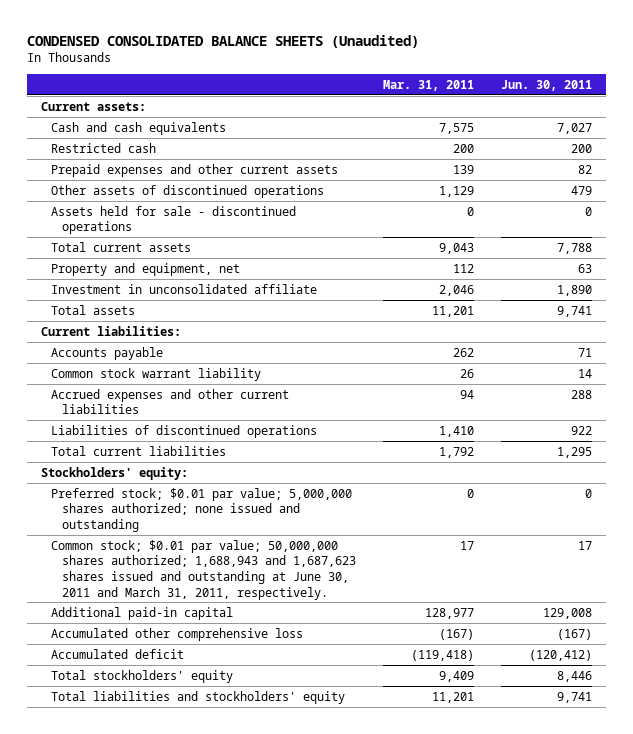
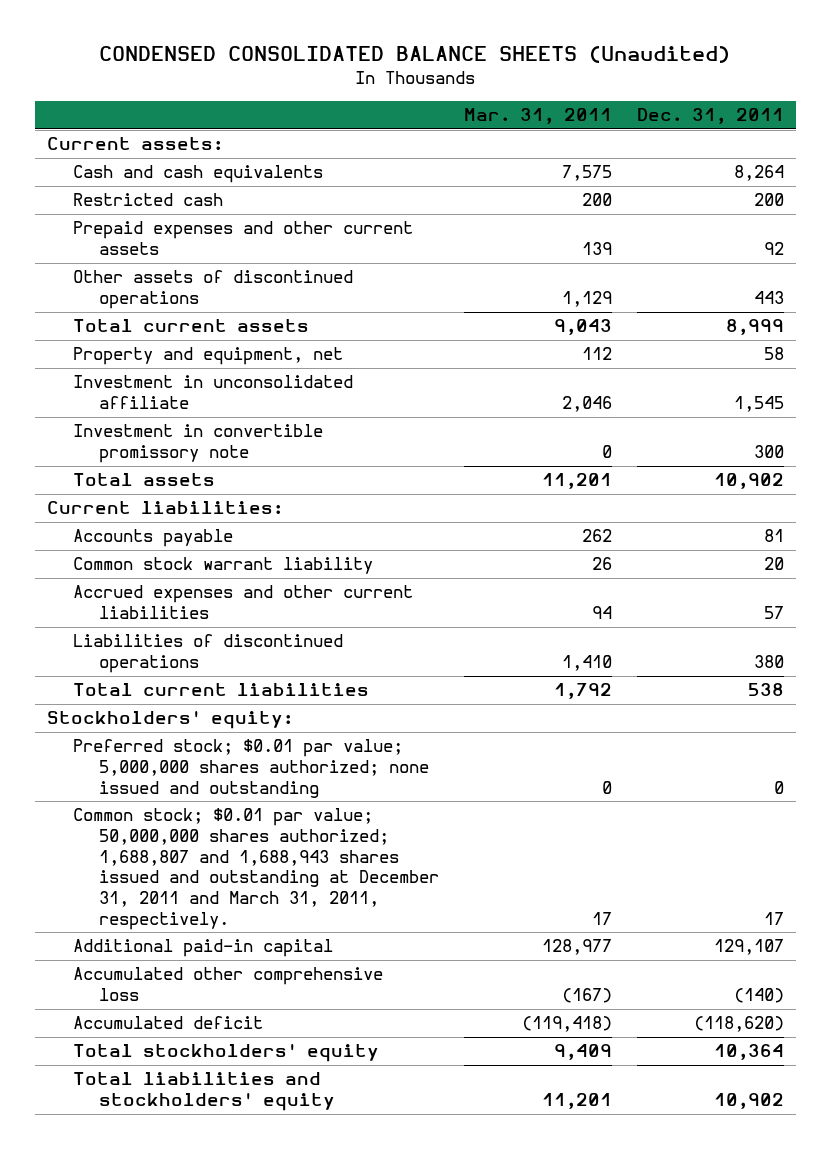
[501,79,593,91] Jun. 30, 2011 -> none
none -> [636,107,784,124] Dec. 31, 2011
[51,205,297,235] Assets held for sale - discontinued operations -> none
none -> [73,424,324,464] Investment in convertible promissory note
[51,539,357,600] Common stock; $0.01 par value; 50,000,000 shares authorized; 1,688,943 and 1,687,623 shares issued and outstanding at June 30, 2011 and March 31, 2011, respectively. -> [73,808,439,930] Common stock; $0.01 par value; 50,000,000 shares authorized; 1,688,807 and 1,688,943 shares issued and outstanding at December 31, 2011 and March 31, 2011, respectively.

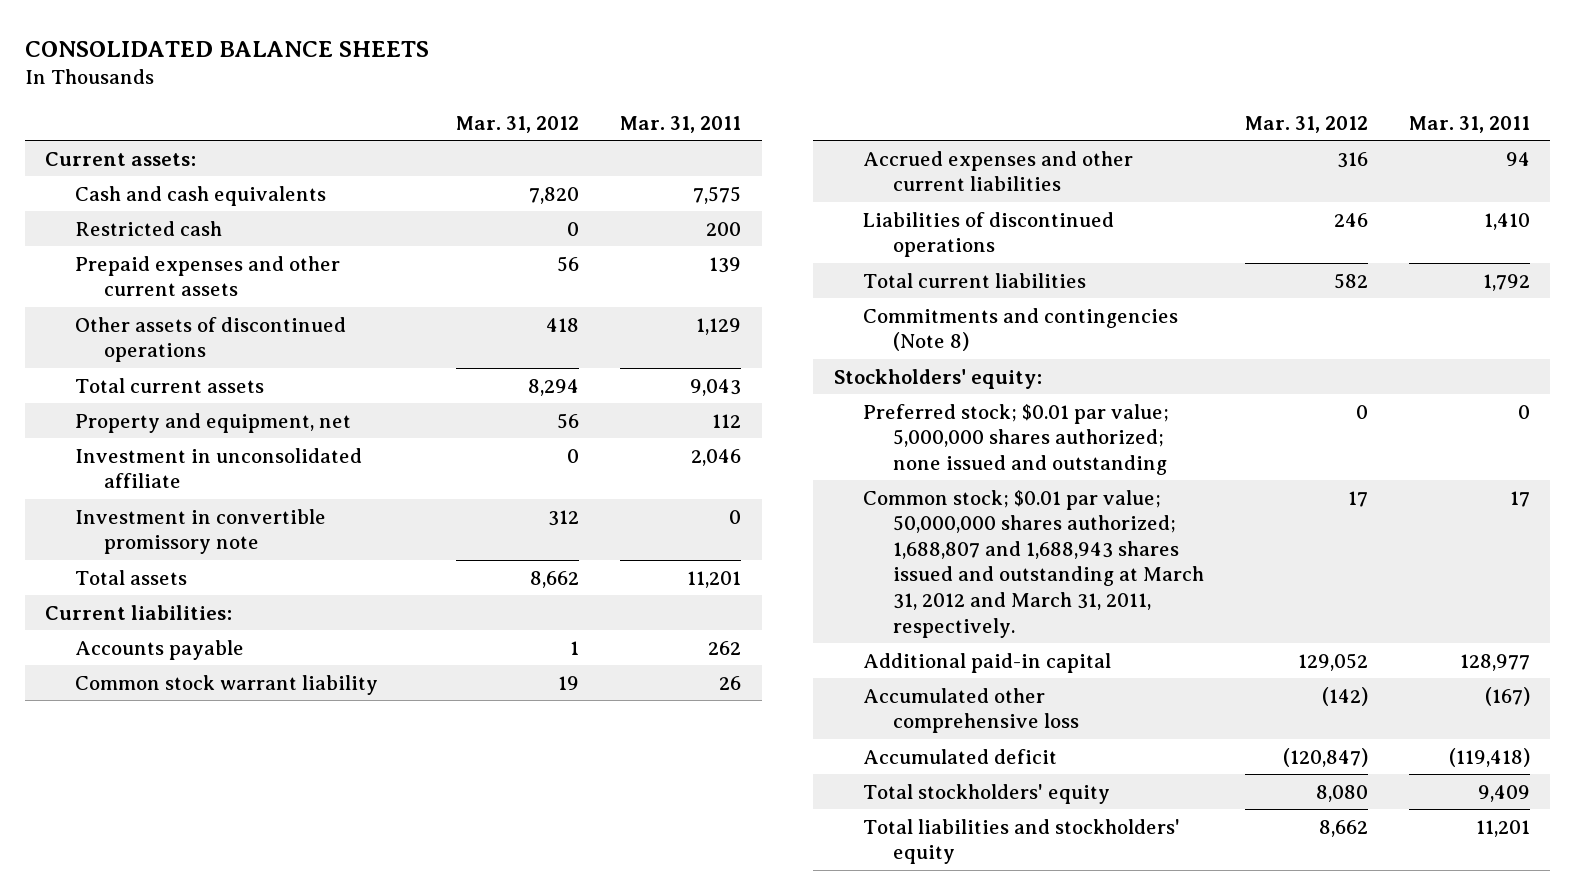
[99,45,731,63] CONDENSED CONSOLIDATED BALANCE SHEETS (Unaudited) -> [24,40,429,57] CONSOLIDATED BALANCE SHEETS
[636,107,784,124] Dec. 31, 2011 -> none
none -> [456,115,580,133] Mar. 31, 2012
none -> [863,307,1179,352] Commitments and contingencies (Note 8)
[73,808,439,930] Common stock; $0.01 par value; 50,000,000 shares authorized; 1,688,807 and 1,688,943 shares issued and outstanding at December 31, 2011 and March 31, 2011, respectively. -> [863,489,1204,638] Common stock; $0.01 par value; 50,000,000 shares authorized; 1,688,807 and 1,688,943 shares issued and outstanding at March 31, 2012 and March 31, 2011, respectively.

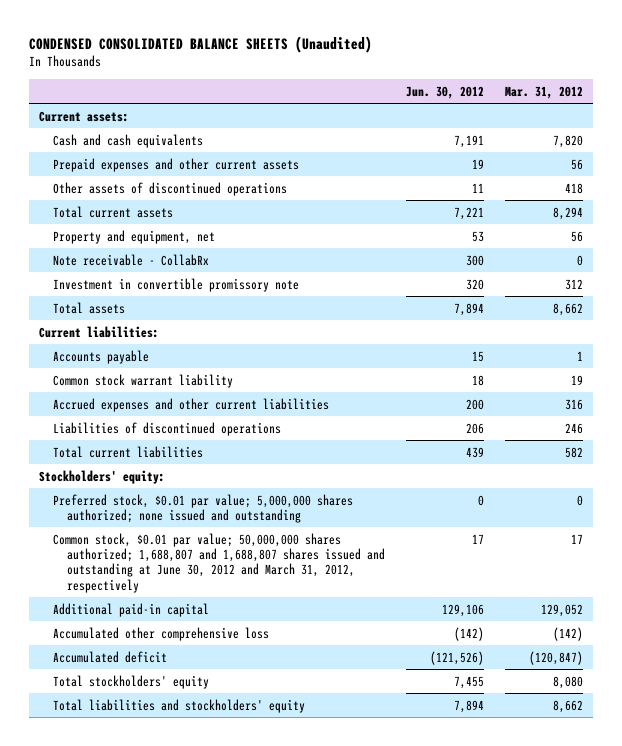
[24,40,429,57] CONSOLIDATED BALANCE SHEETS -> [28,35,372,53] CONDENSED CONSOLIDATED BALANCE SHEETS (Unaudited)
[620,115,742,133] Mar. 31, 2011 -> none
none -> [405,85,484,99] Jun. 30, 2012
[74,220,222,236] Restricted cash -> none
[74,447,362,489] Investment in unconsolidated affiliate -> none
none -> [52,253,209,266] Note receivable - CollabRx
[863,307,1179,352] Commitments and contingencies (Note 8) -> none
[863,403,1170,475] Preferred stock; $0.01 par value; 5,000,000 shares authorized; none issued and outstanding -> [52,493,353,523] Preferred stock, $0.01 par value; 5,000,000 shares authorized; none issued and outstanding
[863,489,1204,638] Common stock; $0.01 par value; 50,000,000 shares authorized; 1,688,807 and 1,688,943 shares issued and outstanding at March 31, 2012 and March 31, 2011, respectively. -> [52,532,385,593] Common stock, $0.01 par value; 50,000,000 shares authorized; 1,688,807 and 1,688,807 shares issued and outstanding at June 30, 2012 and March 31, 2012, respectively

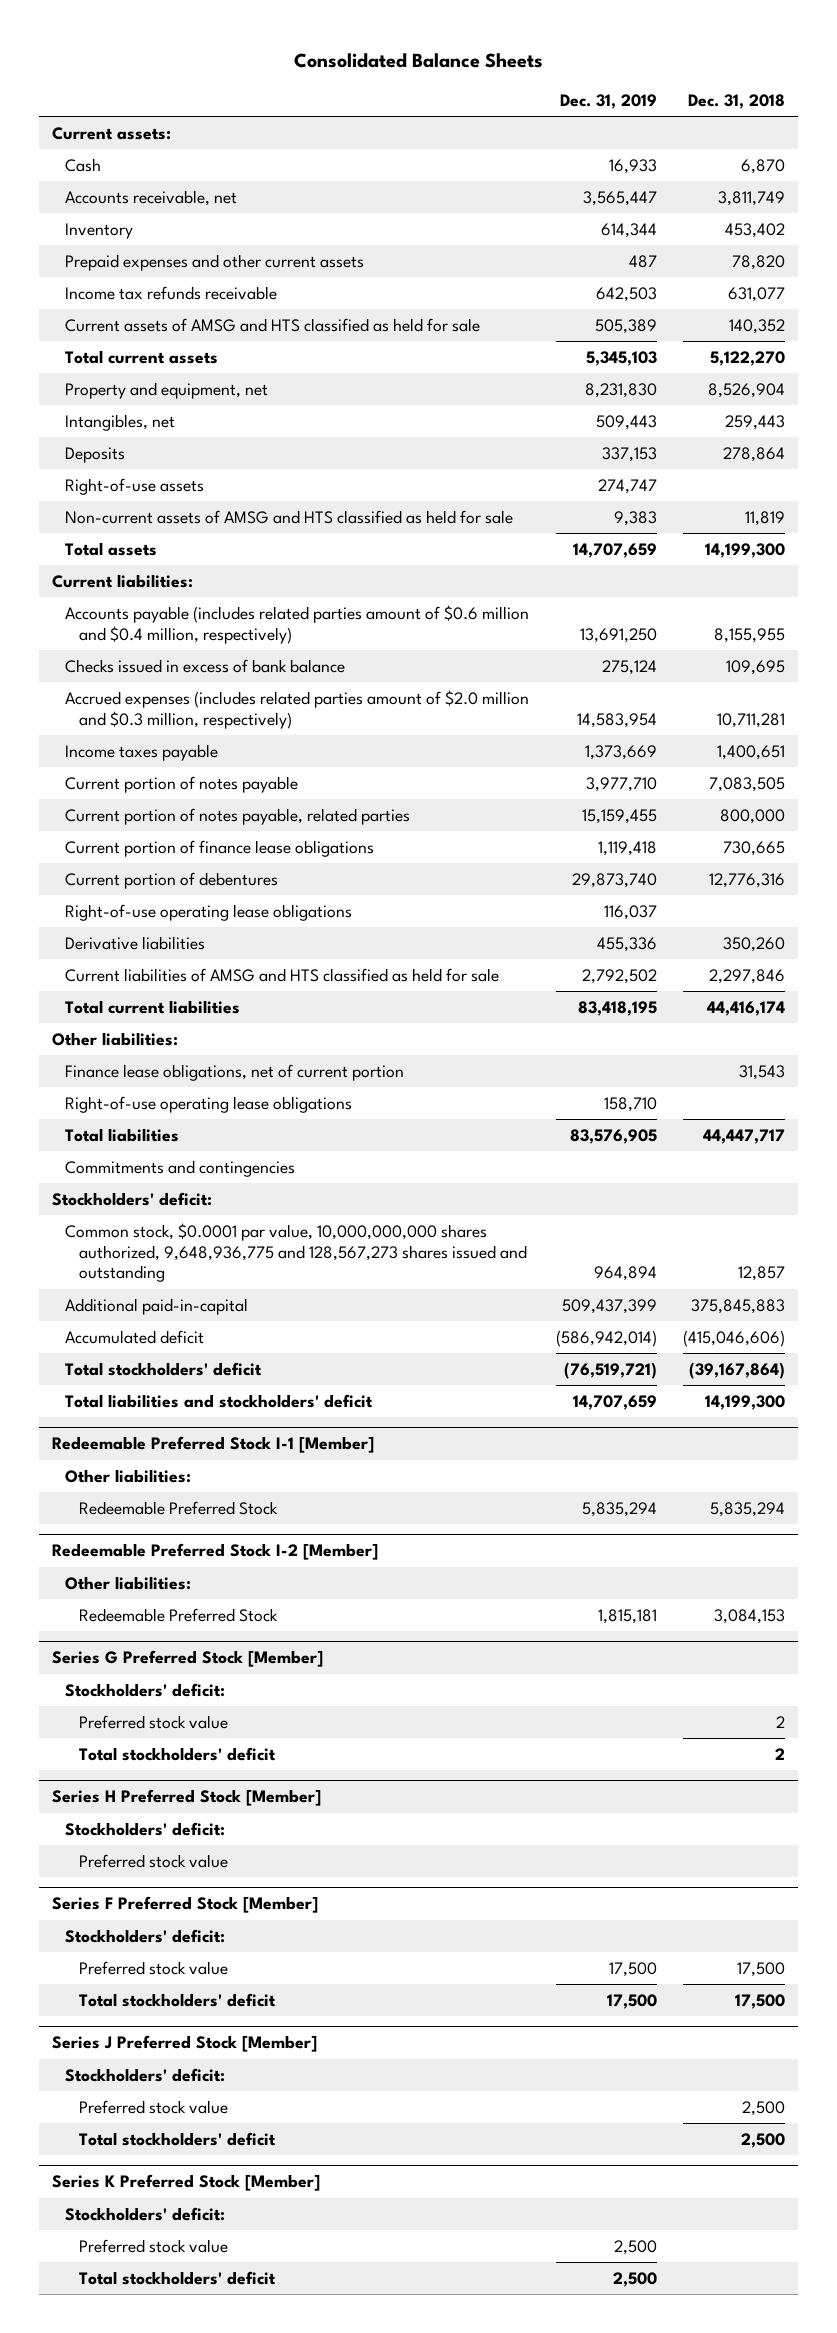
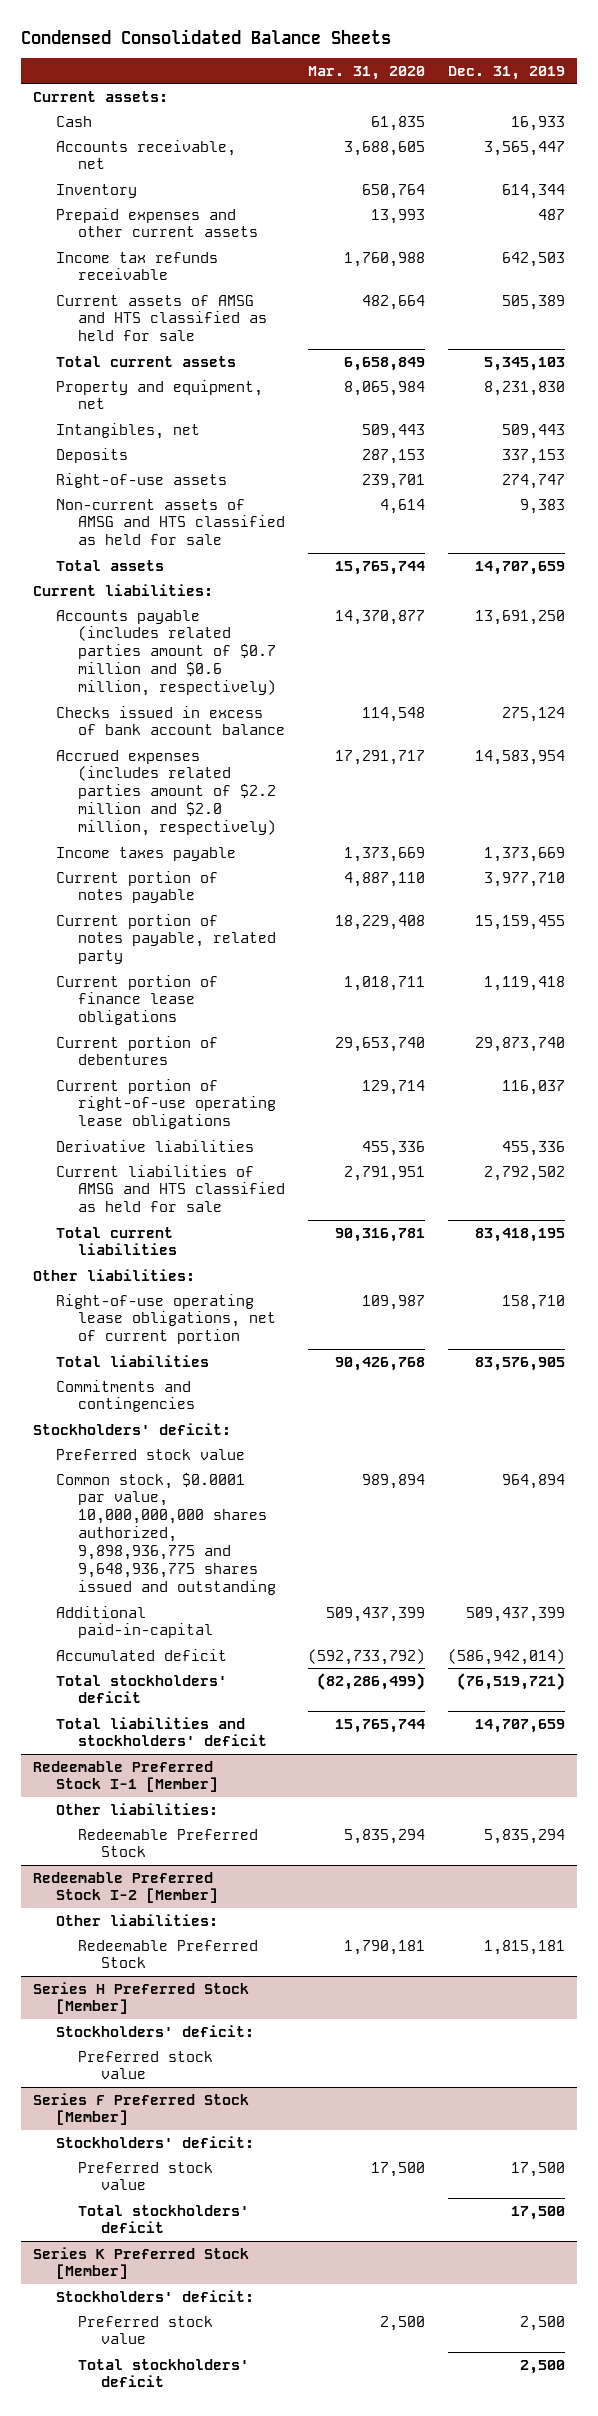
[293,52,543,68] Consolidated Balance Sheets -> [21,28,392,44] Condensed Consolidated Balance Sheets
[687,93,785,109] Dec. 31, 2018 -> none
none -> [308,65,426,80] Mar. 31, 2020
[65,604,530,644] Accounts payable (includes related parties amount of $0.6 million and $0.4 million, respectively) -> [55,609,277,697] Accounts payable (includes related parties amount of $0.7 million and $0.6 million, respectively)
[65,658,346,673] Checks issued in excess of bank balance -> [55,705,286,736] Checks issued in excess of bank account balance
[65,689,530,729] Accrued expenses (includes related parties amount of $2.0 million and $0.3 million, respectively) -> [55,749,277,837] Accrued expenses (includes related parties amount of $2.2 million and $2.0 million, respectively)
[65,807,411,825] Current portion of notes payable, related parties -> [55,913,277,965] Current portion of notes payable, related party
[65,903,353,921] Right-of-use operating lease obligations -> [55,1078,277,1130] Current portion of right-of-use operating lease obligations
[65,1063,405,1081] Finance lease obligations, net of current portion -> none
[65,1095,353,1113] Right-of-use operating lease obligations -> [55,1293,277,1345] Right-of-use operating lease obligations, net of current portion
none -> [55,1448,245,1460] Preferred stock value
[65,1222,527,1283] Common stock, $0.0001 par value, 10,000,000,000 shares authorized, 9,648,936,775 and 128,567,273 shares issued and outstanding -> [55,1472,277,1596] Common stock, $0.0001 par value, 10,000,000,000 shares authorized, 9,898,936,775 and 9,648,936,775 shares issued and outstanding
[52,1650,324,1668] Series G Preferred Stock [Member] -> none
[65,1682,226,1697] Stockholders' deficit: -> none
[78,1714,228,1729] Preferred stock value -> none
[78,1746,276,1761] Total stockholders' deficit -> none
[52,2035,318,2053] Series J Preferred Stock [Member] -> none
[65,2067,226,2082] Stockholders' deficit: -> none
[78,2099,228,2114] Preferred stock value -> none
[78,2131,276,2146] Total stockholders' deficit -> none

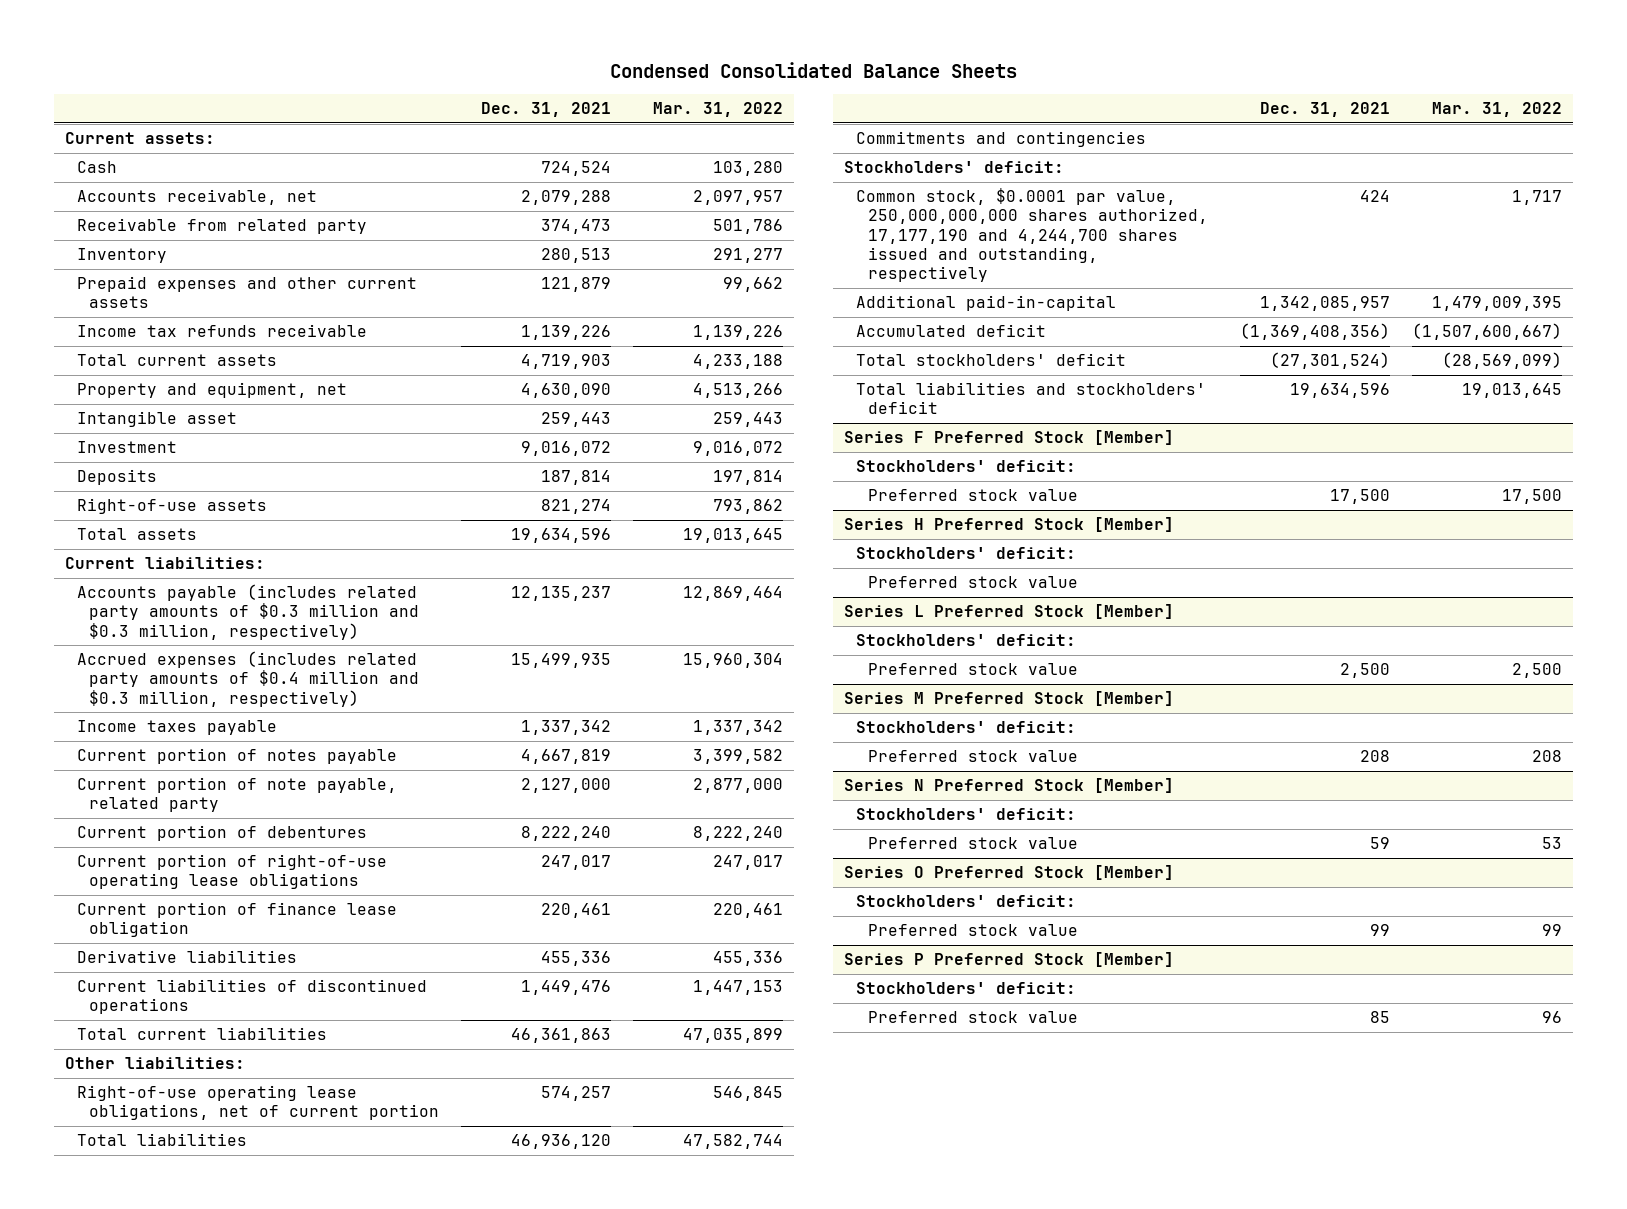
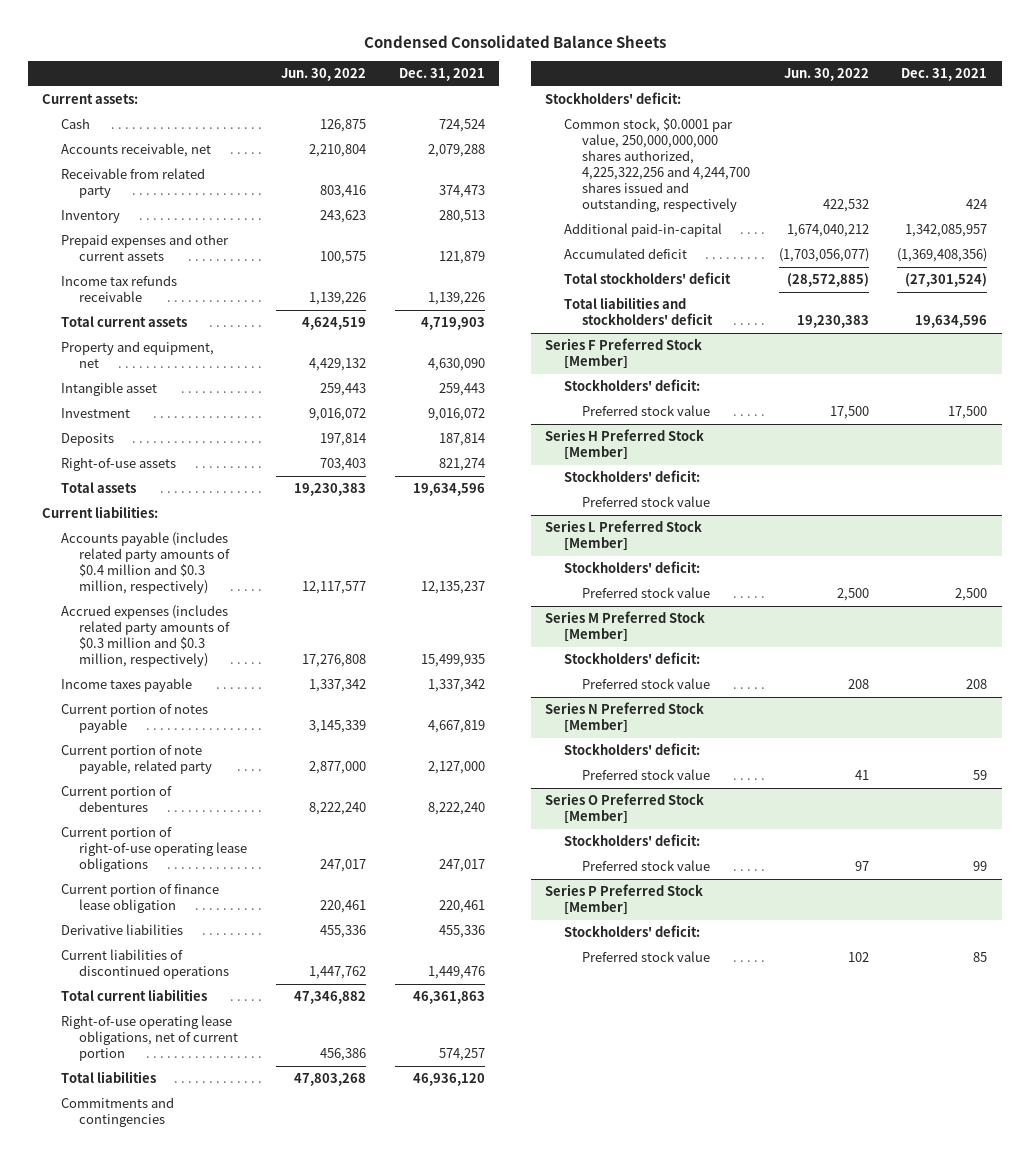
[652,102,783,118] Mar. 31, 2022 -> none
none -> [281,67,367,81] Jun. 30, 2022
[76,584,419,640] Accounts payable (includes related party amounts of $0.3 million and $0.3 million, respectively) -> [60,532,231,595] Accounts payable (includes related party amounts of $0.4 million and $0.3 million, respectively)
[76,651,419,707] Accrued expenses (includes related party amounts of $0.4 million and $0.3 million, respectively) -> [60,605,231,668] Accrued expenses (includes related party amounts of $0.3 million and $0.3 million, respectively)
[64,1057,245,1070] Other liabilities: -> none
[856,188,1209,283] Common stock, $0.0001 par value, 250,000,000,000 shares authorized, 17,177,190 and 4,244,700 shares issued and outstanding, respectively -> [563,118,751,213] Common stock, $0.0001 par value, 250,000,000,000 shares authorized, 4,225,322,256 and 4,244,700 shares issued and outstanding, respectively

